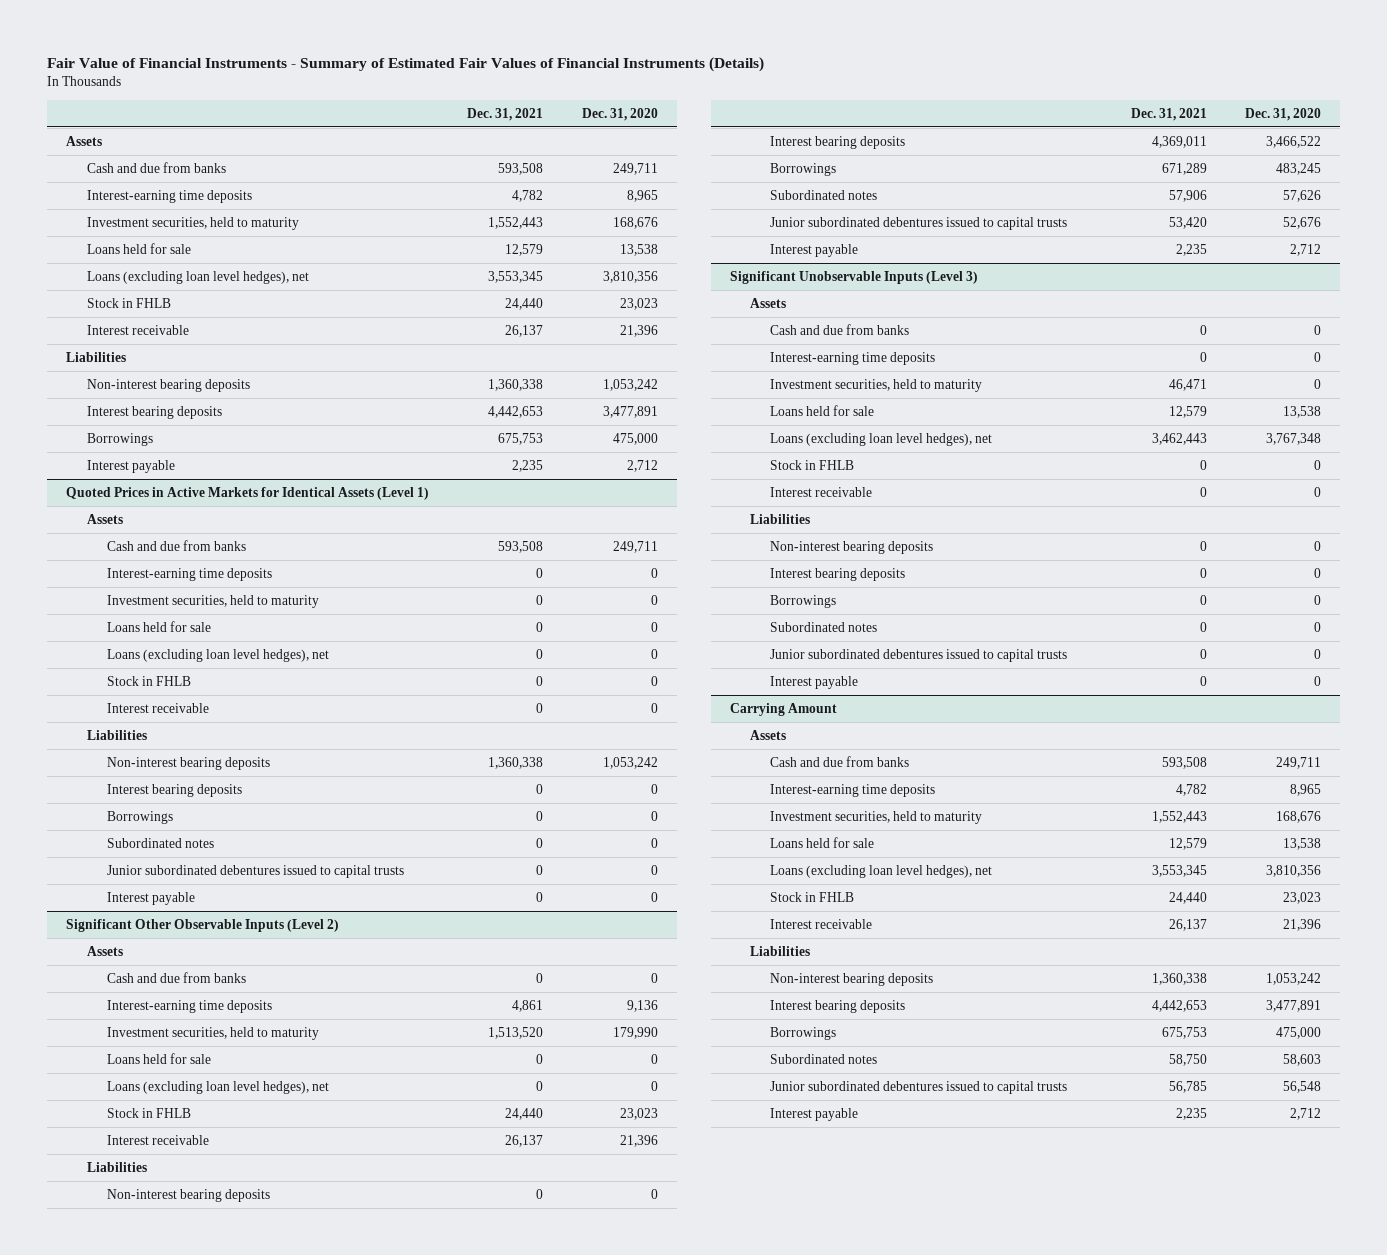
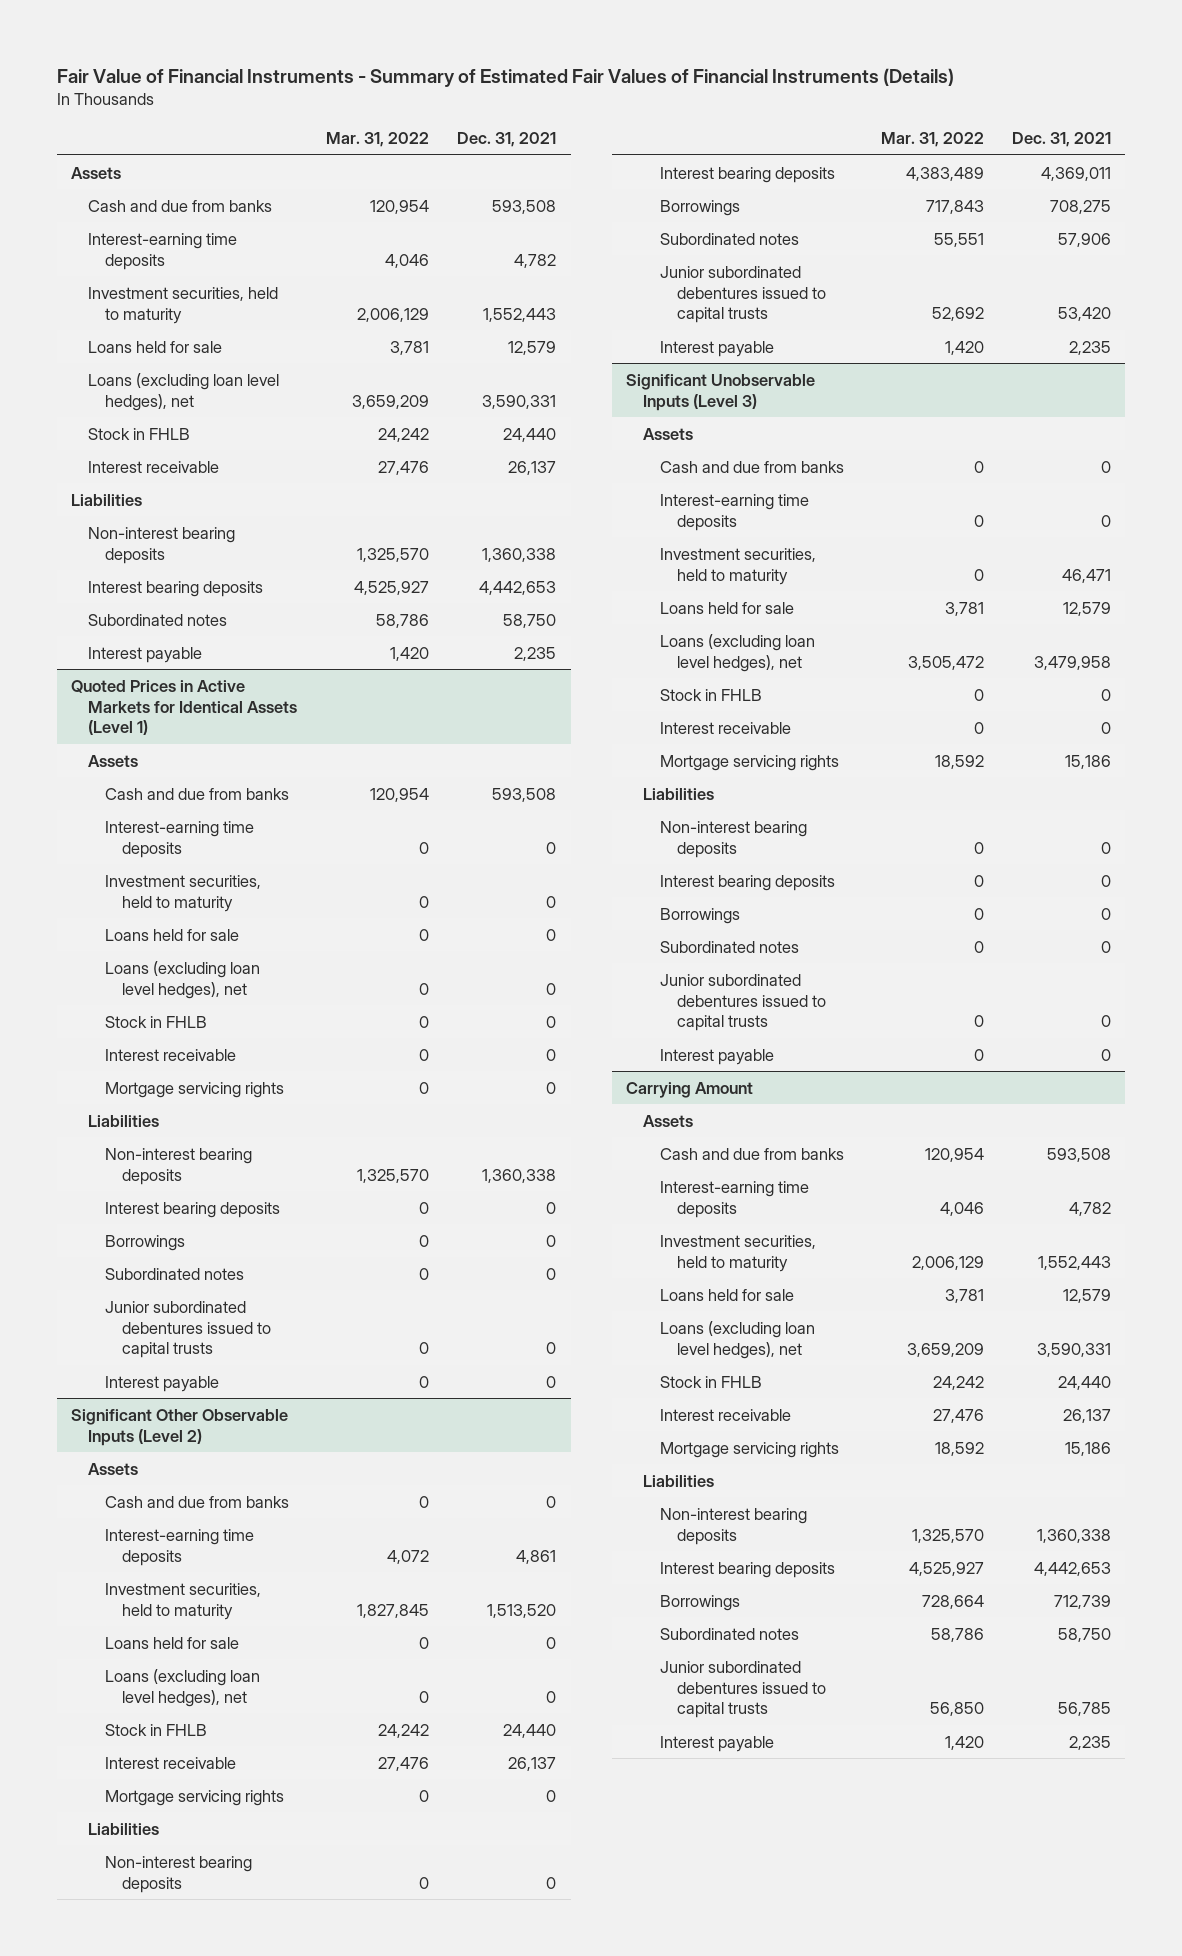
[581,107,658,121] Dec. 31, 2020 -> none
none -> [325,132,429,148] Mar. 31, 2022
[488,270,544,283] 3,553,345 -> [482,394,557,409] 3,590,331
[86,432,153,446] Borrowings -> none
none -> [88,613,228,626] Subordinated notes
none -> [105,1081,285,1098] Mortgage servicing rights
none -> [105,1789,285,1806] Mortgage servicing rights
[1161,162,1207,175] 671,289 -> [1050,199,1112,214] 708,275
[1151,432,1207,445] 3,462,443 -> [1034,655,1112,670] 3,479,958
none -> [659,754,839,771] Mortgage servicing rights
[1151,864,1207,877] 3,553,345 -> [1037,1342,1112,1357] 3,590,331
none -> [659,1441,839,1458] Mortgage servicing rights
[1161,1026,1207,1039] 675,753 -> [1054,1594,1112,1609] 712,739

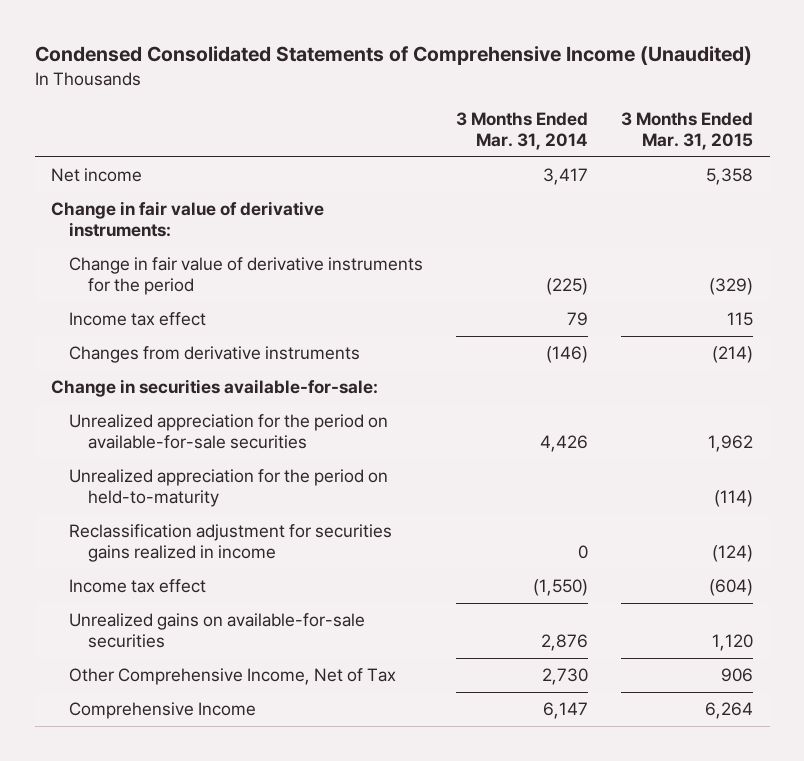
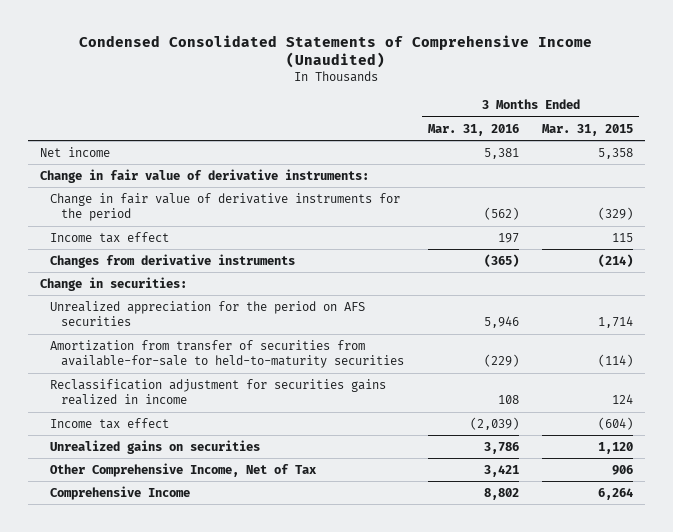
[456,111,589,151] 3 Months Ended Mar. 31, 2014 -> none
none -> [427,123,519,136] Mar. 31, 2016
[51,378,379,397] Change in securities available-for-sale: -> [39,276,187,291] Change in securities:
[69,413,389,450] Unrealized appreciation for the period on available-for-sale securities -> [50,300,366,327] Unrealized appreciation for the period on AFS securities
[708,435,754,453] 1,962 -> [598,316,634,329] 1,714
[69,468,389,508] Unrealized appreciation for the period on held-to-maturity -> [50,339,405,369] Amortization from transfer of securities from available-for-sale to held-to-maturity securities
[712,545,754,563] (124) -> [612,394,634,405] 124
[69,612,366,649] Unrealized gains on available-for-sale securities -> [50,439,261,454] Unrealized gains on securities

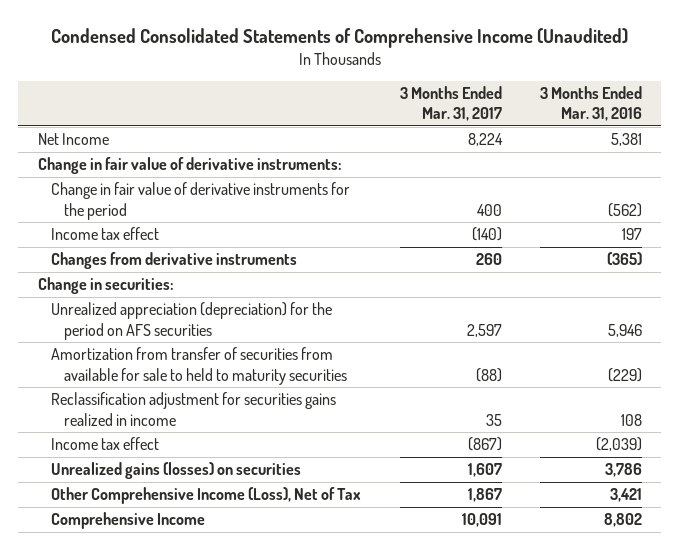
[542,123,634,136] Mar. 31, 2015 -> none
none -> [399,86,502,122] 3 Months Ended Mar. 31, 2017
[39,146,110,157] Net income -> [37,133,109,146] Net Income
[50,300,366,327] Unrealized appreciation for the period on AFS securities -> [51,302,333,340] Unrealized appreciation (depreciation) for the period on AFS securities
[50,339,405,369] Amortization from transfer of securities from available-for-sale to held-to-maturity securities -> [51,347,348,385] Amortization from transfer of securities from available for sale to held to maturity securities
[50,439,261,454] Unrealized gains on securities -> [51,462,302,480] Unrealized gains (losses) on securities
[50,462,318,477] Other Comprehensive Income, Net of Tax -> [51,487,362,505] Other Comprehensive Income (Loss), Net of Tax

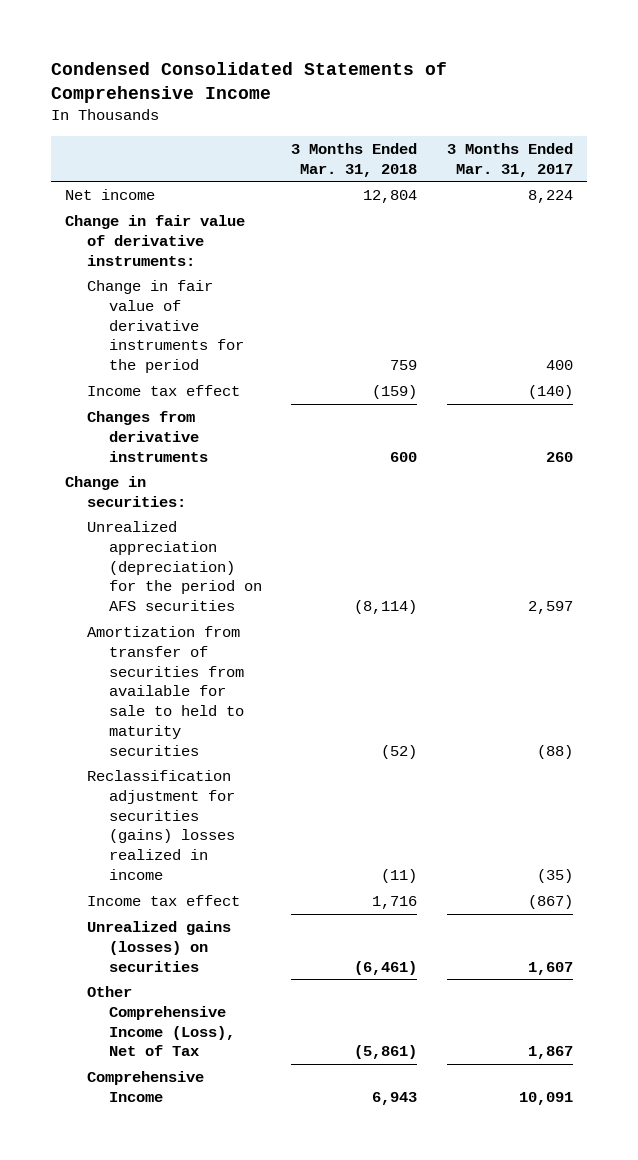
[50,28,628,49] Condensed Consolidated Statements of Comprehensive Income (Unaudited) -> [50,61,447,104] Condensed Consolidated Statements of Comprehensive Income
[540,86,643,122] 3 Months Ended Mar. 31, 2016 -> none
none -> [291,142,418,177] 3 Months Ended Mar. 31, 2018
[37,133,109,146] Net Income -> [65,188,156,200] Net income
[51,392,337,426] Reclassification adjustment for securities gains realized in income -> [87,769,236,880] Reclassification adjustment for securities (gains) losses realized in income
[485,413,502,426] 35 -> [536,868,573,883] (35)

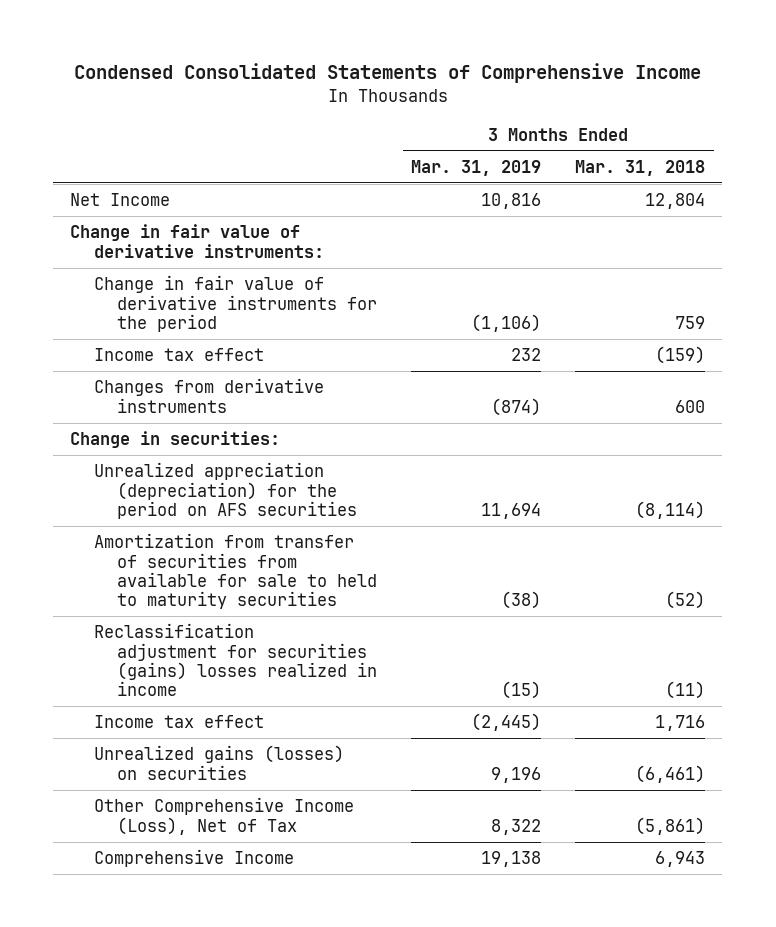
[446,142,573,177] 3 Months Ended Mar. 31, 2017 -> none
none -> [411,159,542,176] Mar. 31, 2019
[65,188,156,200] Net income -> [70,193,171,207] Net Income

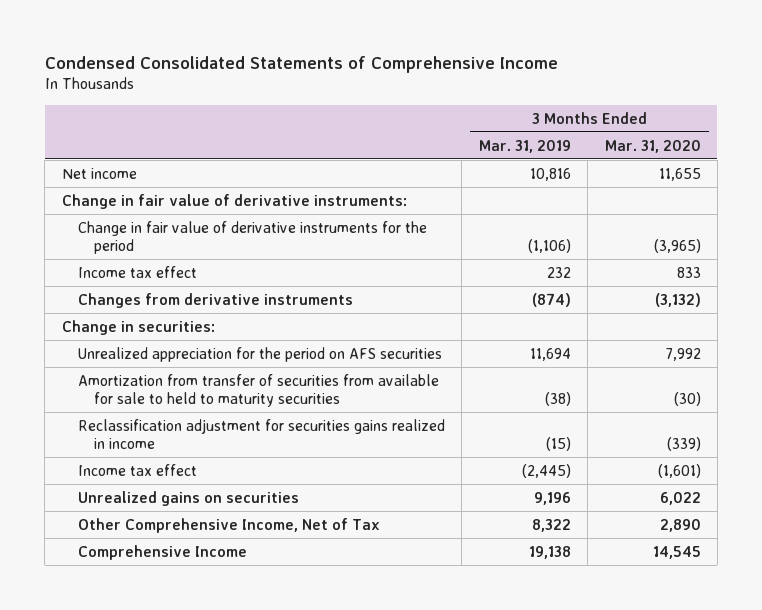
[575,159,706,176] Mar. 31, 2018 -> none
none -> [604,139,701,153] Mar. 31, 2020
[70,193,171,207] Net Income -> [61,167,137,179] Net income
[93,462,358,520] Unrealized appreciation (depreciation) for the period on AFS securities -> [77,346,442,362] Unrealized appreciation for the period on AFS securities
[93,623,378,697] Reclassification adjustment for securities (gains) losses realized in income -> [77,418,445,450] Reclassification adjustment for securities gains realized in income
[93,745,344,780] Unrealized gains (losses) on securities -> [77,490,299,506] Unrealized gains on securities
[93,797,354,835] Other Comprehensive Income (Loss), Net of Tax -> [77,517,380,533] Other Comprehensive Income, Net of Tax

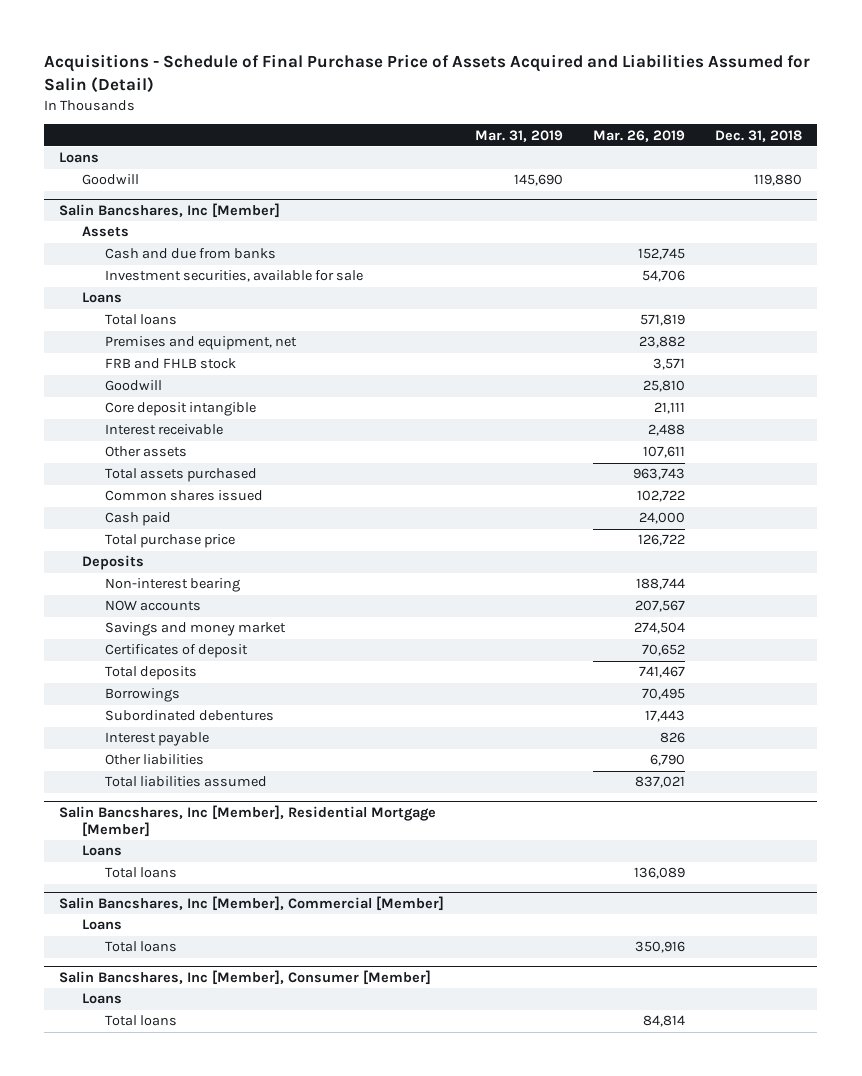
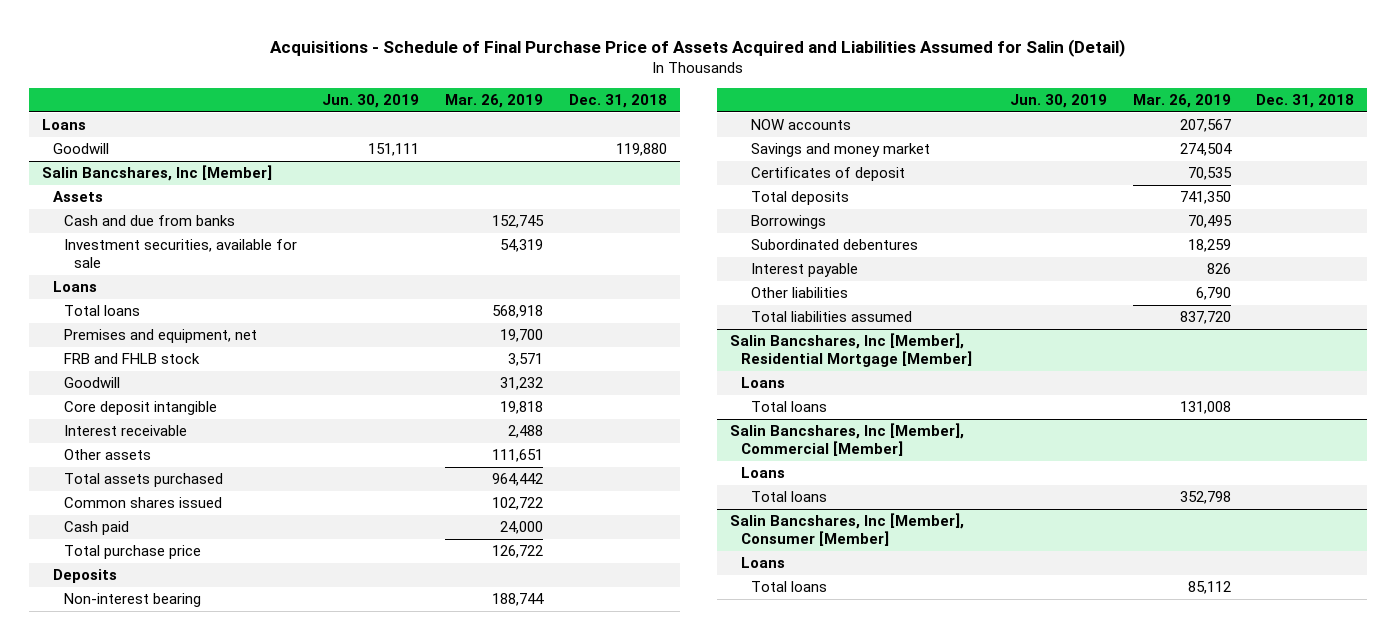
[474,129,563,142] Mar. 31, 2019 -> none
none -> [322,93,420,108] Jun. 30, 2019
[641,270,685,283] 54,706 -> [499,239,543,253] 54,319
[639,314,685,327] 571,819 -> [491,305,543,319] 568,918
[638,336,685,349] 23,882 -> [499,329,543,343] 19,700
[642,380,685,393] 25,810 -> [499,377,543,391] 31,232
[653,402,685,415] 21,111 -> [499,401,543,415] 19,818
[642,446,685,459] 107,611 -> [491,449,543,463] 111,651
[632,468,685,481] 963,743 -> [491,473,543,487] 964,442
[641,644,685,657] 70,652 -> [1187,167,1232,181] 70,535
[638,666,685,679] 741,467 -> [1179,191,1231,205] 741,350
[644,710,685,723] 17,443 -> [1187,239,1231,253] 18,259
[634,776,685,789] 837,021 -> [1179,311,1231,325] 837,720
[633,867,685,880] 136,089 -> [1179,401,1231,415] 131,008
[634,941,685,954] 350,916 -> [1179,491,1231,505] 352,798
[642,1015,685,1028] 84,814 -> [1187,581,1231,595] 85,112

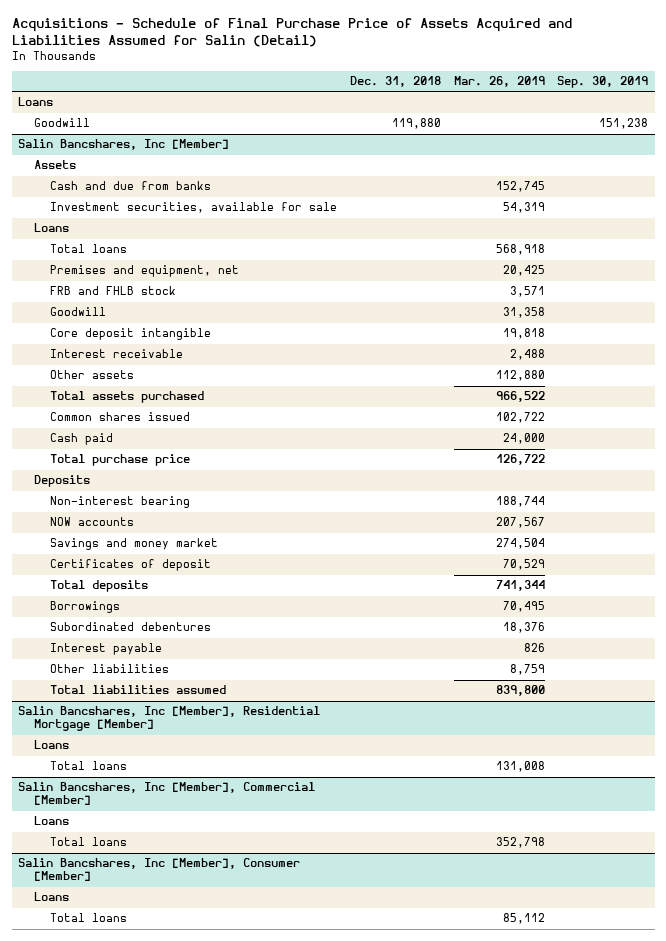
[322,93,420,108] Jun. 30, 2019 -> none
none -> [557,76,649,89] Sep. 30, 2019
[499,329,543,343] 19,700 -> [502,265,545,277] 20,425
[499,377,543,391] 31,232 -> [502,307,545,319] 31,358
[491,449,543,463] 111,651 -> [495,370,545,382] 112,880
[491,473,543,487] 964,442 -> [495,391,545,403] 966,522
[1187,167,1232,181] 70,535 -> [502,559,545,571] 70,529
[1179,191,1231,205] 741,350 -> [495,580,545,592] 741,344
[1187,239,1231,253] 18,259 -> [502,622,545,634] 18,376
[1195,287,1231,301] 6,790 -> [509,664,545,676] 8,759
[1179,311,1231,325] 837,720 -> [495,685,545,697] 839,800

